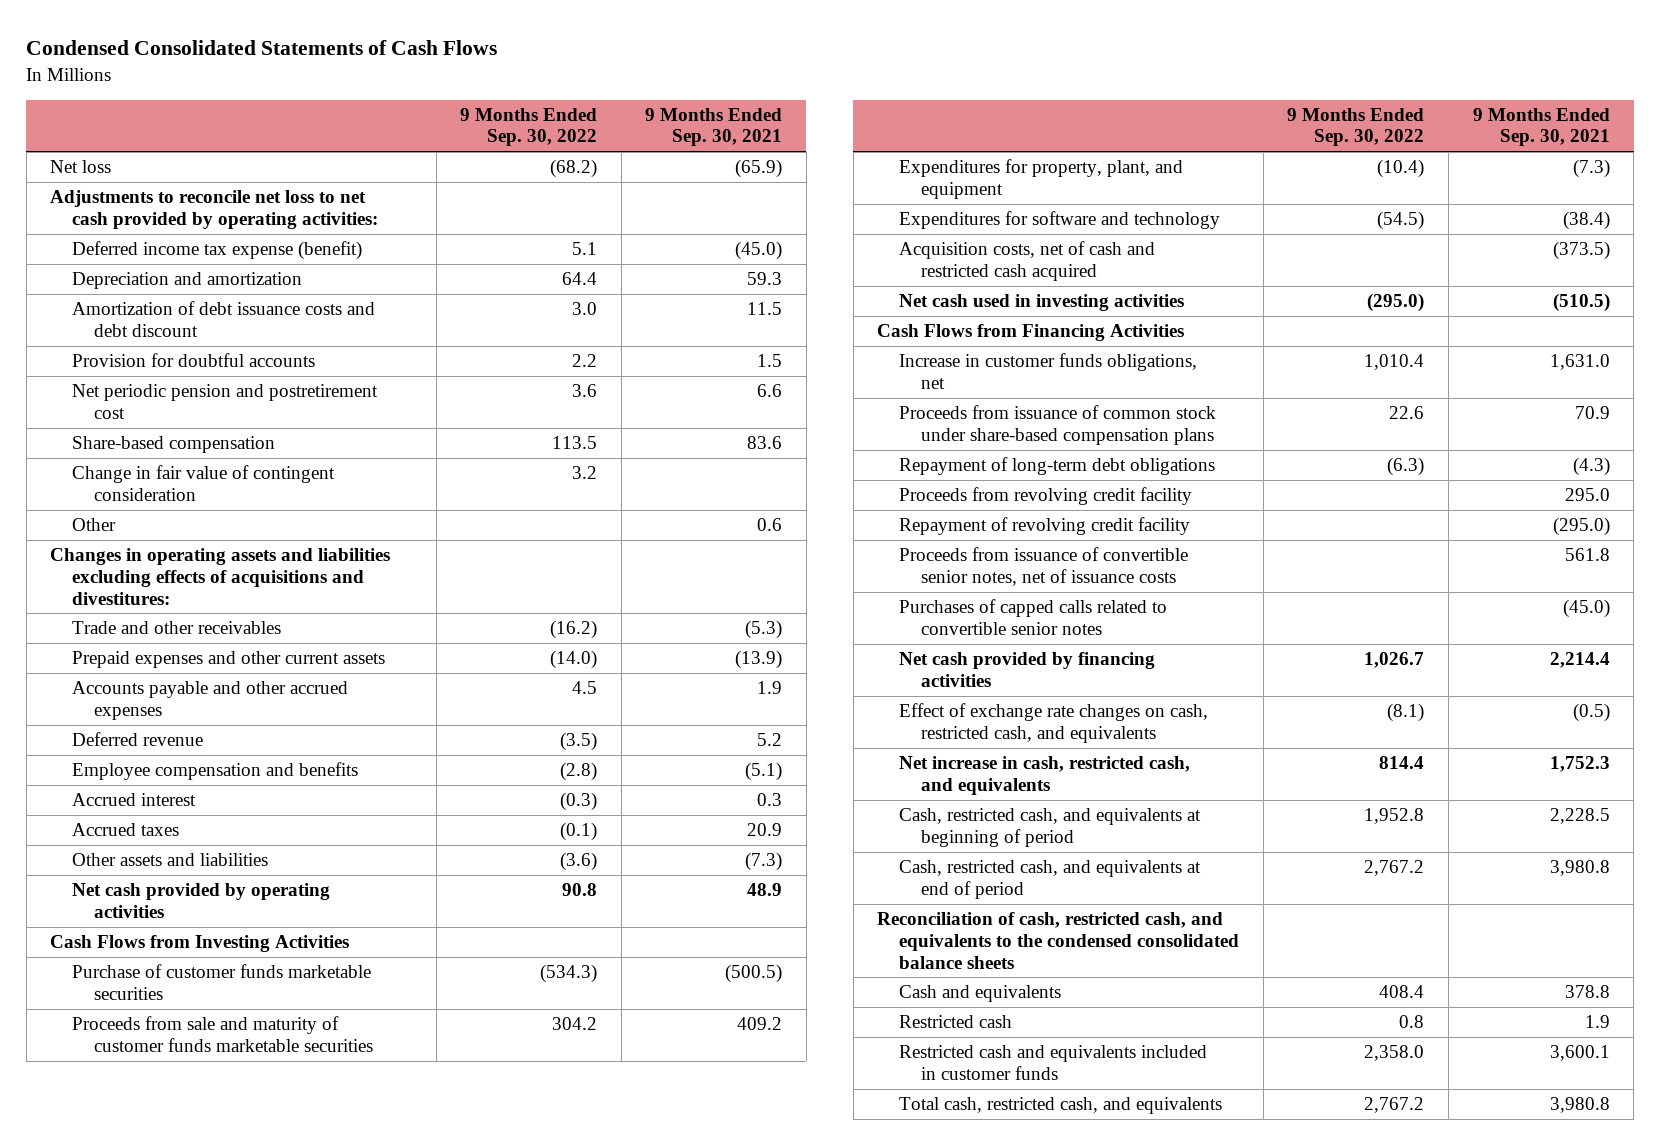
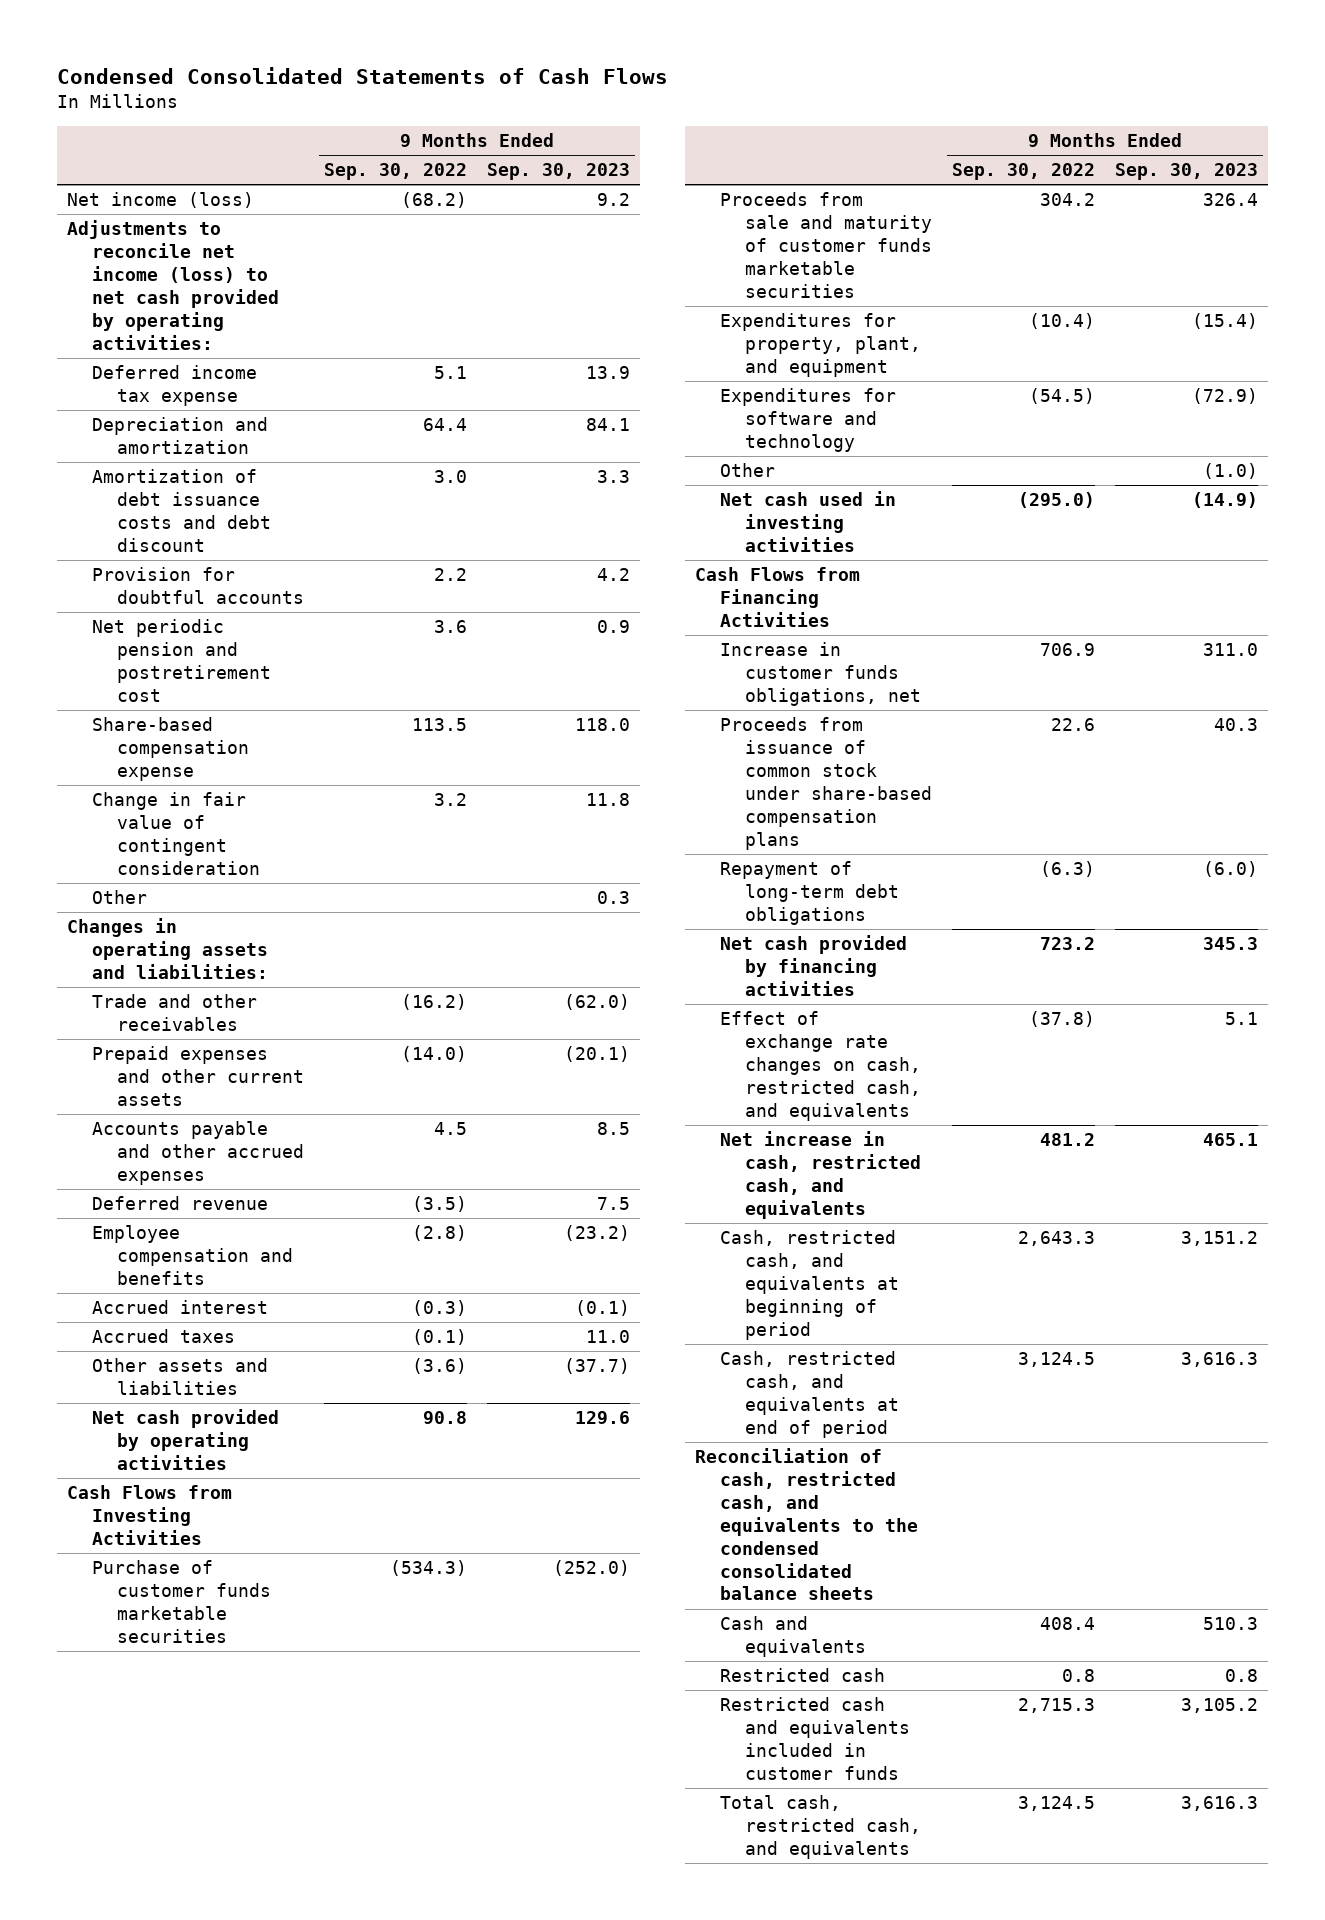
[645,107,783,147] 9 Months Ended Sep. 30, 2021 -> none
none -> [487,163,631,181] Sep. 30, 2023
[50,160,112,174] Net loss -> [66,192,254,209] Net income (loss)
[50,190,379,229] Adjustments to reconcile net loss to net cash provided by operating activities: -> [66,220,279,350] Adjustments to reconcile net income (loss) to net cash provided by operating activities:
[72,241,363,261] Deferred income tax expense (benefit) -> [91,365,257,406] Deferred income tax expense
[72,436,276,454] Share-based compensation -> [91,717,249,781] Share-based compensation expense
[50,548,391,605] Changes in operating assets and liabilities excluding effects of acquisitions and divestitures: -> [66,918,268,979] Changes in operating assets and liabilities:
[899,241,1156,281] Acquisition costs, net of cash and restricted cash acquired -> none
none -> [719,463,775,478] Other
[1364,354,1425,371] 1,010.4 -> [1039,643,1095,657] 706.9
[899,487,1193,506] Proceeds from revolving credit facility -> none
[899,517,1191,536] Repayment of revolving credit facility -> none
[899,547,1189,586] Proceeds from issuance of convertible senior notes, net of issuance costs -> none
[899,599,1168,635] Purchases of capped calls related to convertible senior notes -> none
[1364,652,1425,669] 1,026.7 -> [1039,937,1095,951] 723.2
[1387,703,1425,723] (8.1) -> [1028,1011,1095,1028] (37.8)
[1379,756,1425,770] 814.4 -> [1039,1133,1095,1147] 481.2
[1364,808,1425,825] 1,952.8 -> [1017,1231,1095,1247] 2,643.3
[1364,860,1425,877] 2,767.2 -> [1017,1352,1095,1368] 3,124.5
[1364,1045,1425,1062] 2,358.0 -> [1017,1698,1095,1714] 2,715.3
[1364,1097,1425,1114] 2,767.2 -> [1017,1796,1095,1812] 3,124.5

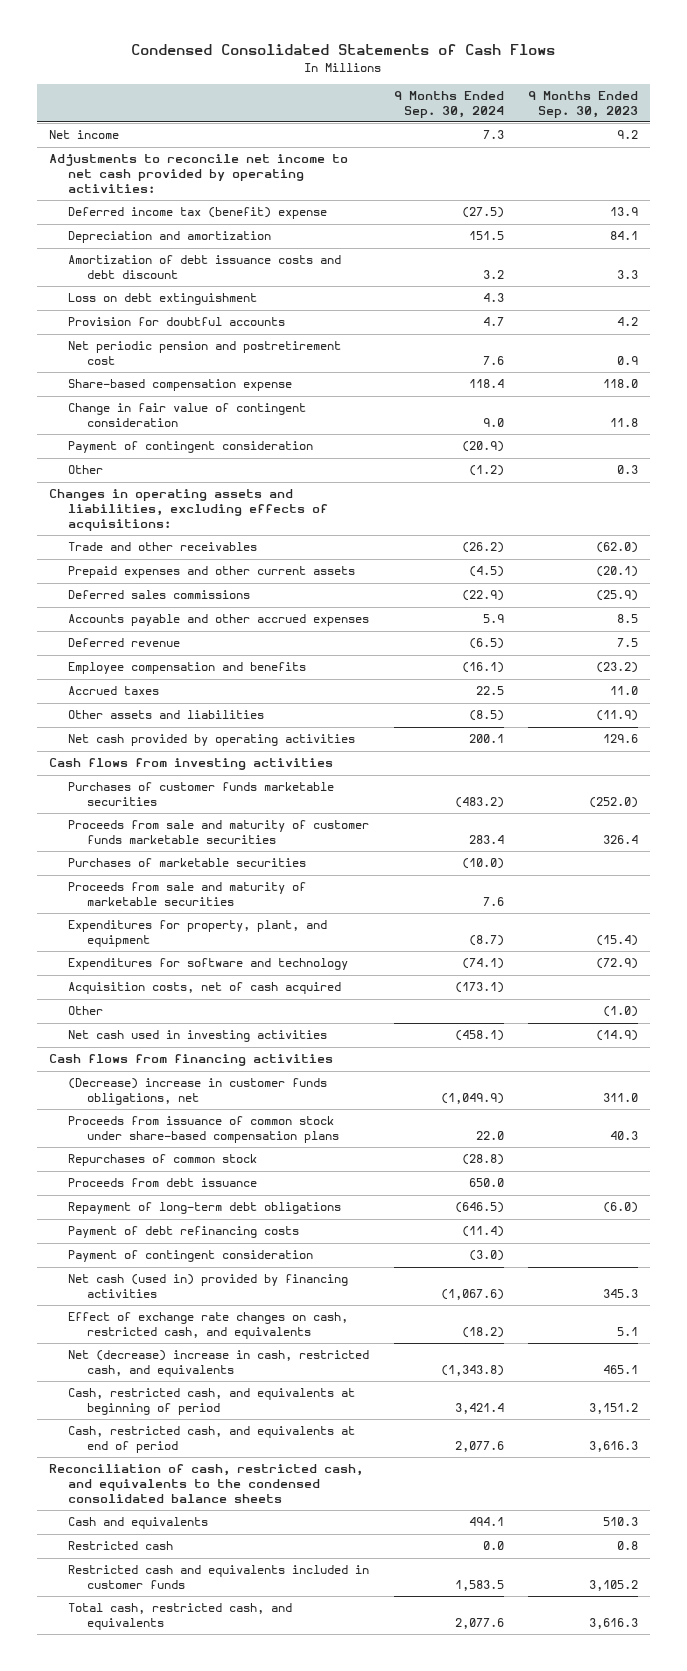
[324,163,468,181] Sep. 30, 2022 -> none
none -> [393,91,504,118] 9 Months Ended Sep. 30, 2024
[66,192,254,209] Net income (loss) -> [48,130,119,140] Net income
[66,220,279,350] Adjustments to reconcile net income (loss) to net cash provided by operating activities: -> [48,154,348,193] Adjustments to reconcile net income to net cash provided by operating activities:
[91,365,257,406] Deferred income tax expense -> [68,207,328,220] Deferred income tax (benefit) expense
none -> [68,293,258,306] Loss on debt extinguishment
none -> [68,441,314,454] Payment of contingent consideration
[66,918,268,979] Changes in operating assets and liabilities: -> [48,489,329,531] Changes in operating assets and liabilities, excluding effects of acquisitions:
none -> [68,590,251,600] Deferred sales commissions
[91,1300,268,1315] Accrued interest -> none
[564,1358,631,1375] (37.7) -> [595,710,638,722] (11.9)
[66,1485,232,1545] Cash Flows from Investing Activities -> [48,758,333,771] Cash flows from investing activities
[91,1560,271,1643] Purchase of customer funds marketable securities -> [68,782,335,806] Purchases of customer funds marketable securities
none -> [68,858,307,868] Purchases of marketable securities
none -> [68,882,307,906] Proceeds from sale and maturity of marketable securities
none -> [68,982,342,995] Acquisition costs, net of cash acquired
[694,567,860,627] Cash Flows from Financing Activities -> [48,1054,333,1067] Cash flows from financing activities
[719,642,921,706] Increase in customer funds obligations, net -> [68,1078,328,1105] (Decrease) increase in customer funds obligations, net
none -> [68,1154,258,1167] Repurchases of common stock
none -> [68,1178,258,1188] Proceeds from debt issuance
none -> [68,1226,300,1239] Payment of debt refinancing costs
none -> [68,1250,314,1263] Payment of contingent consideration
[719,935,907,996] Net cash provided by financing activities -> [68,1274,349,1298] Net cash (used in) provided by financing activities
[719,1131,921,1219] Net increase in cash, restricted cash, and equivalents -> [68,1350,370,1377] Net (decrease) increase in cash, restricted cash, and equivalents

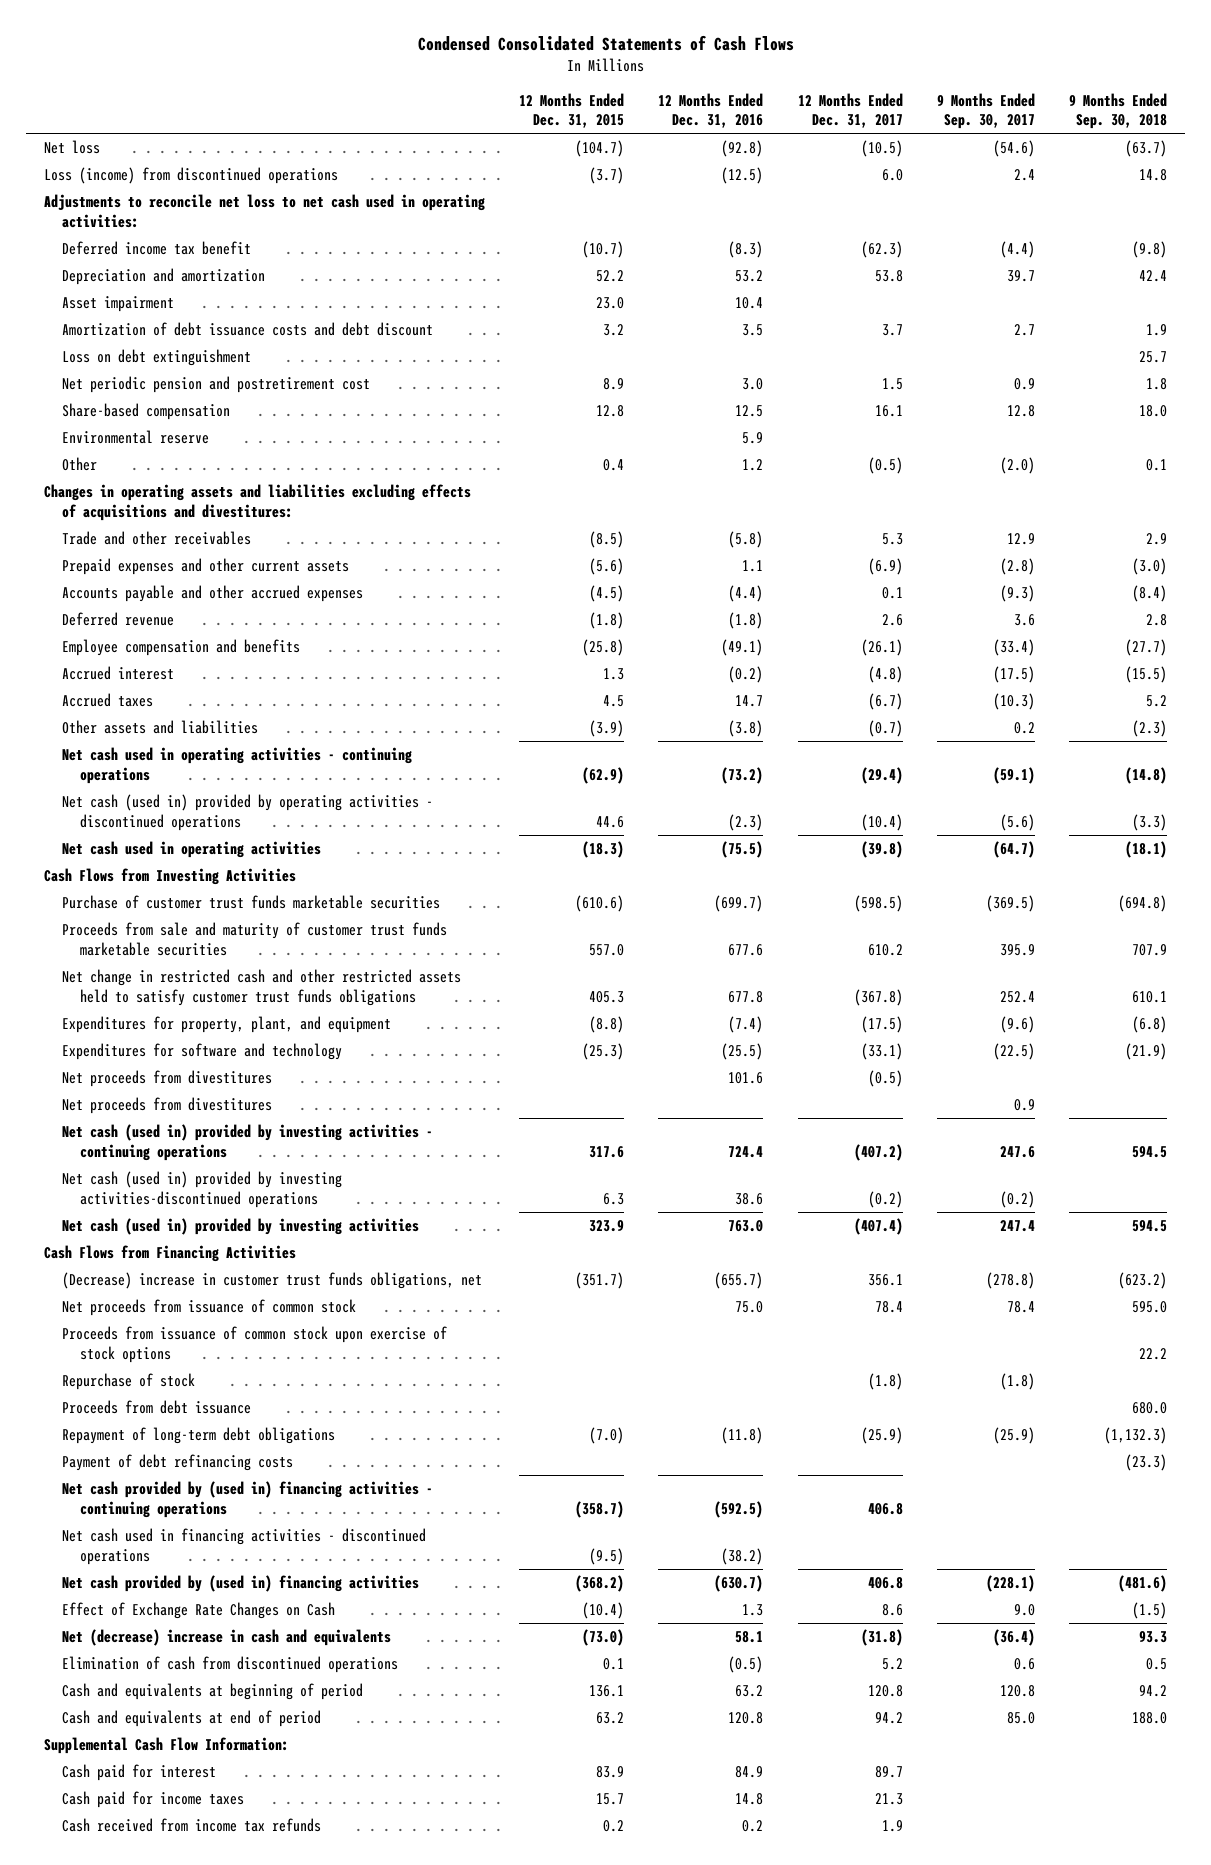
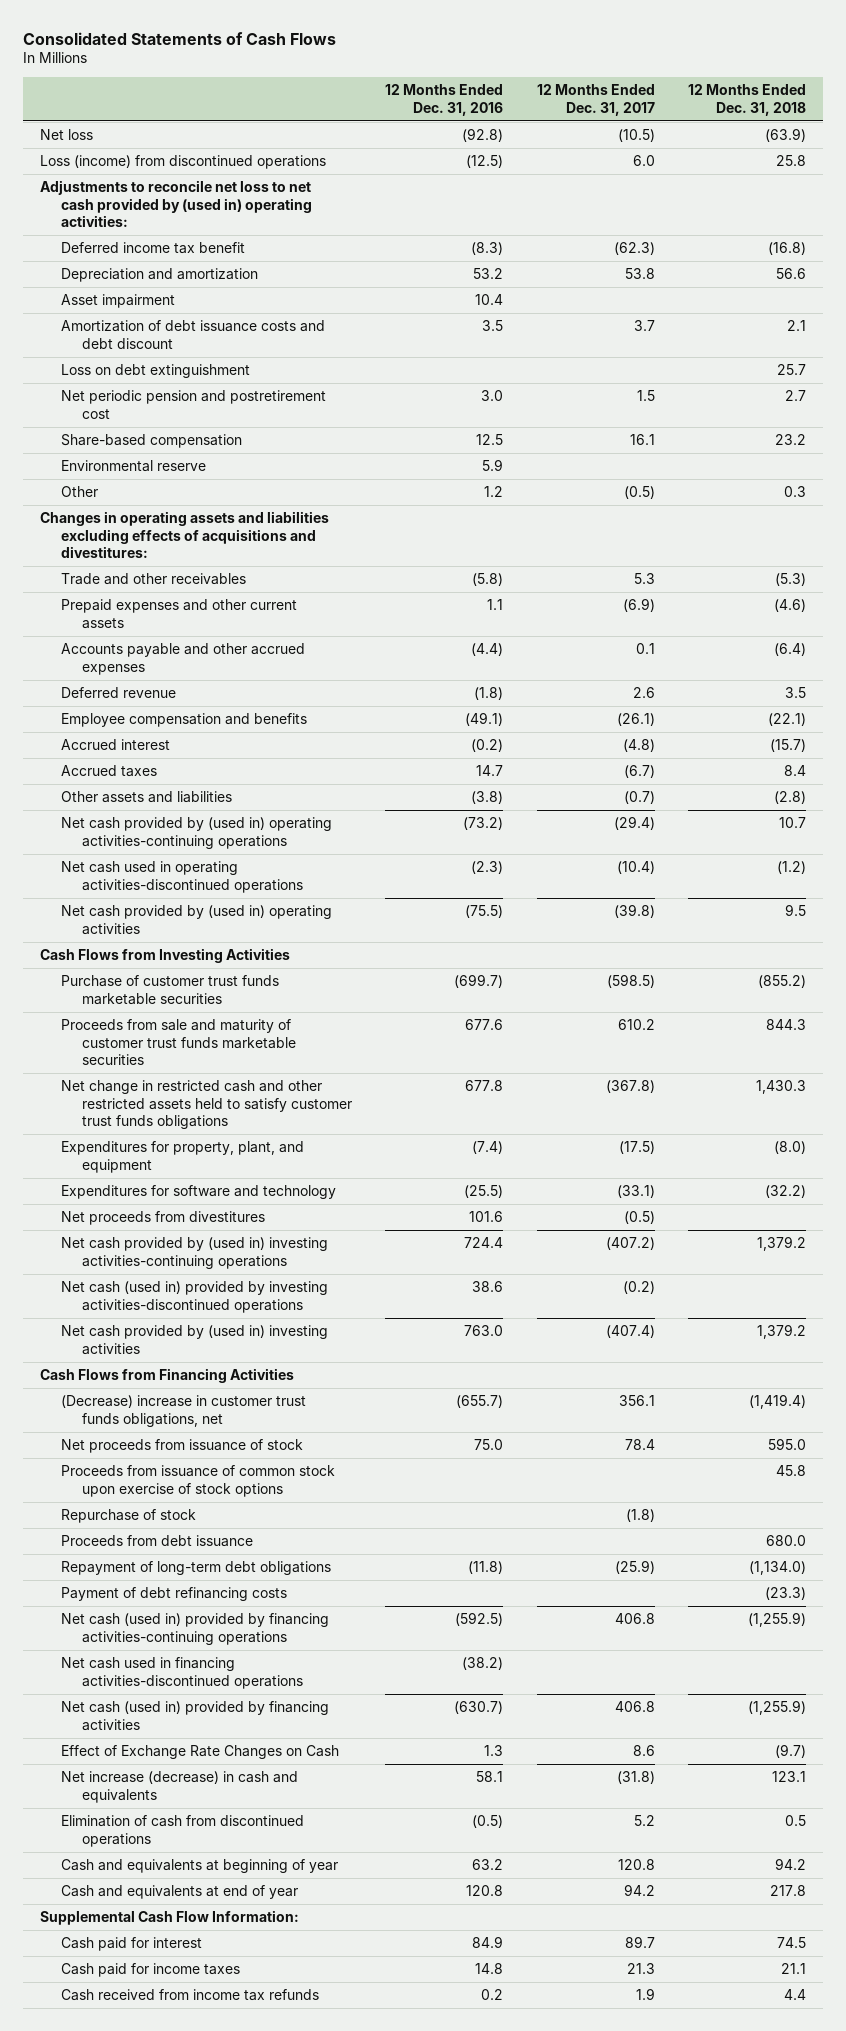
[417,35,794,52] Condensed Consolidated Statements of Cash Flows -> [23,31,337,45] Consolidated Statements of Cash Flows
[519,92,625,129] 12 Months Ended Dec. 31, 2015 -> none
[937,92,1036,130] 9 Months Ended Sep. 30, 2017 -> none
[1069,92,1168,130] 9 Months Ended Sep. 30, 2018 -> none
none -> [688,84,807,116] 12 Months Ended Dec. 31, 2018
[43,193,485,228] Adjustments to reconcile net loss to net cash used in operating activities: -> [40,180,312,227] Adjustments to reconcile net loss to net cash provided by (used in) operating activities:
[61,746,412,784] Net cash used in operating activities - continuing operations -> [60,817,332,849] Net cash provided by (used in) operating activities-continuing operations
[61,793,433,831] Net cash (used in) provided by operating activities - discontinued operations -> [60,861,303,893] Net cash used in operating activities-discontinued operations
[61,840,321,858] Net cash used in operating activities -> [60,905,332,935] Net cash provided by (used in) operating activities
[61,1096,272,1114] Net proceeds from divestitures -> none
[61,1123,433,1161] Net cash (used in) provided by investing activities - continuing operations -> [60,1237,328,1269] Net cash provided by (used in) investing activities-continuing operations
[61,1217,419,1235] Net cash (used in) provided by investing activities -> [60,1325,328,1355] Net cash provided by (used in) investing activities
[61,1298,356,1316] Net proceeds from issuance of common stock -> [60,1439,303,1454] Net proceeds from issuance of stock
[61,1480,433,1518] Net cash provided by (used in) financing activities - continuing operations -> [60,1613,329,1645] Net cash (used in) provided by financing activities-continuing operations
[61,1527,426,1565] Net cash used in financing activities - discontinued operations -> [60,1657,303,1689] Net cash used in financing activities-discontinued operations
[61,1574,419,1592] Net cash provided by (used in) financing activities -> [60,1701,329,1731] Net cash (used in) provided by financing activities
[61,1628,391,1646] Net (decrease) increase in cash and equivalents -> [60,1771,298,1803] Net increase (decrease) in cash and equivalents
[61,1682,363,1700] Cash and equivalents at beginning of period -> [60,1859,338,1874] Cash and equivalents at beginning of year
[61,1709,321,1727] Cash and equivalents at end of period -> [60,1885,298,1900] Cash and equivalents at end of year

